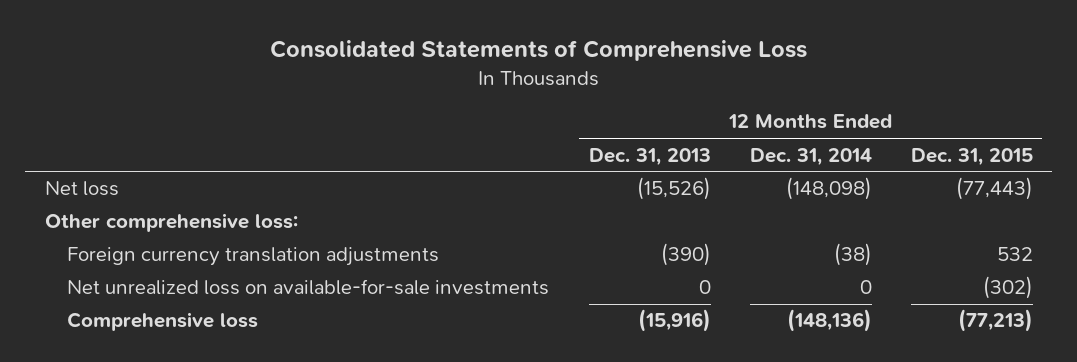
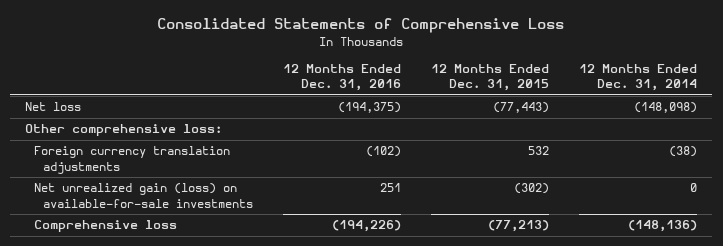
[588,147,711,166] Dec. 31, 2013 -> none
none -> [283,64,402,92] 12 Months Ended Dec. 31, 2016
[67,279,550,296] Net unrealized loss on available-for-sale investments -> [34,183,254,208] Net unrealized gain (loss) on available-for-sale investments

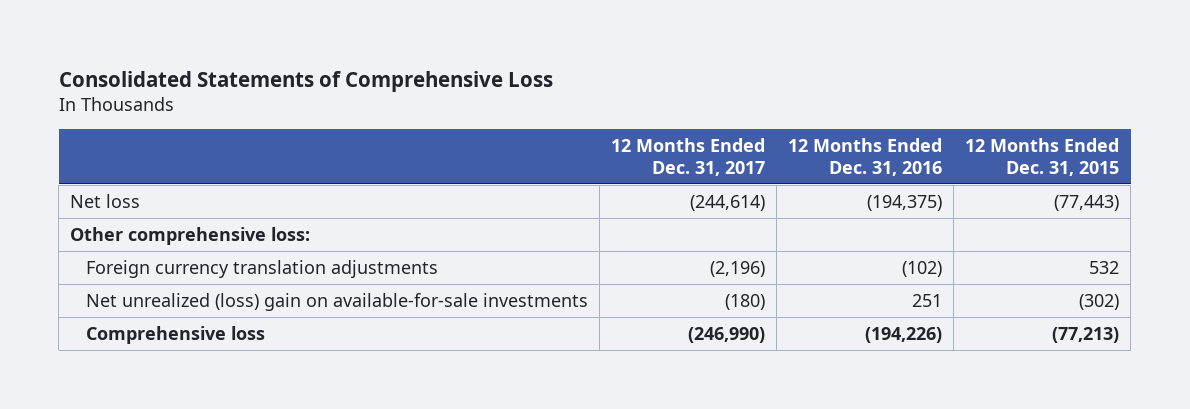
[579,64,698,92] 12 Months Ended Dec. 31, 2014 -> none
none -> [611,137,766,176] 12 Months Ended Dec. 31, 2017
[34,183,254,208] Net unrealized gain (loss) on available-for-sale investments -> [85,292,588,311] Net unrealized (loss) gain on available-for-sale investments

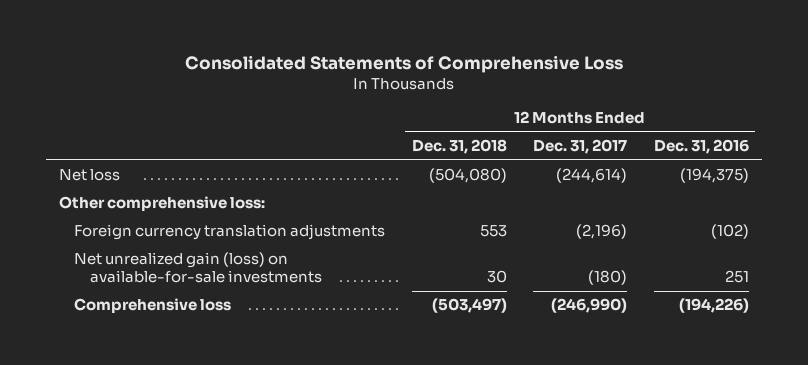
[965,137,1120,176] 12 Months Ended Dec. 31, 2015 -> none
none -> [411,139,507,155] Dec. 31, 2018
[85,292,588,311] Net unrealized (loss) gain on available-for-sale investments -> [74,252,322,284] Net unrealized gain (loss) on available-for-sale investments

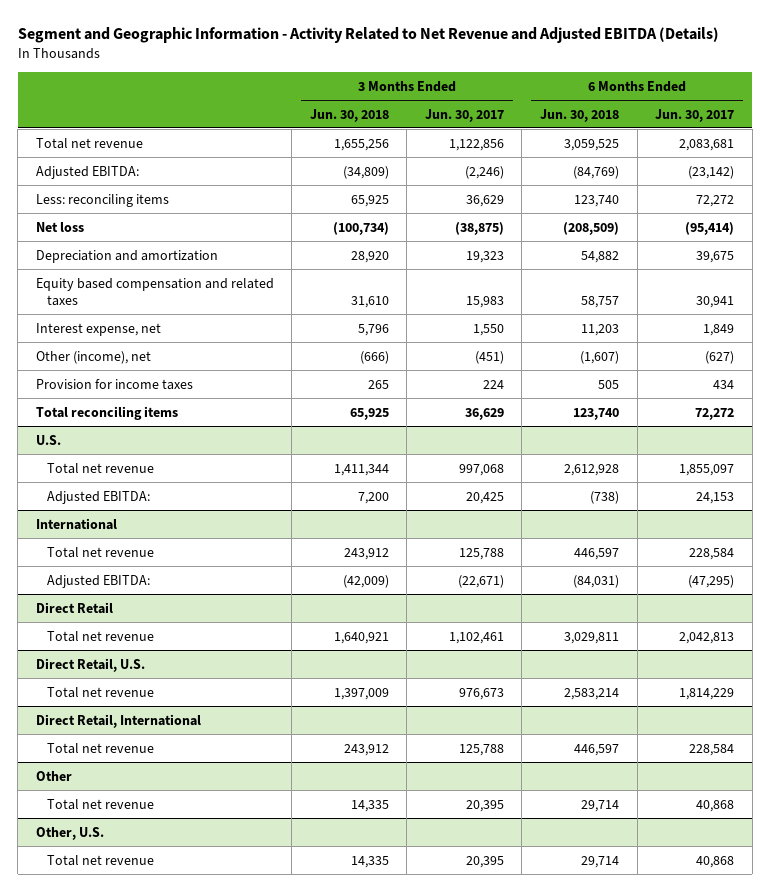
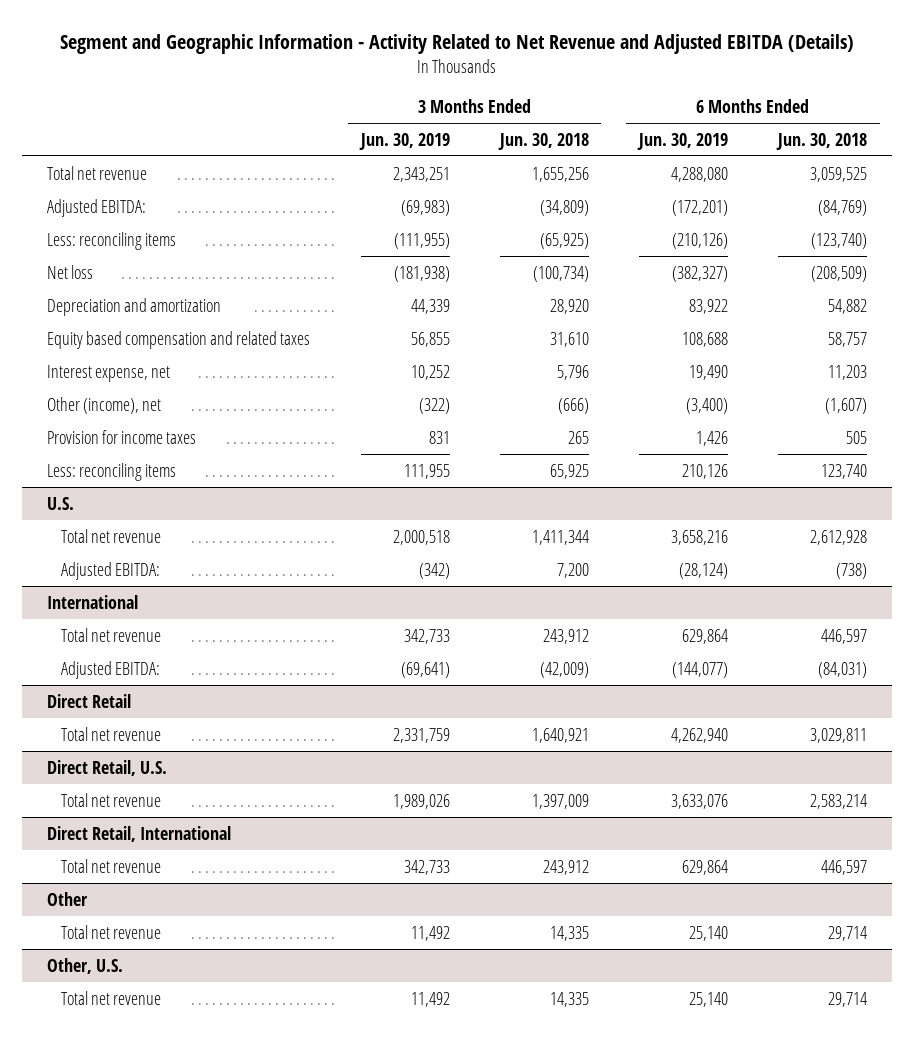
[424,108,504,122] Jun. 30, 2017 -> none
[655,108,735,122] Jun. 30, 2017 -> none
none -> [358,132,450,150] Jun. 30, 2019
none -> [636,132,728,150] Jun. 30, 2019
none -> [47,231,177,250] Less: reconciling items
[35,405,178,420] Total reconciling items -> none
[35,193,169,207] Less: reconciling items -> [47,462,177,481] Less: reconciling items

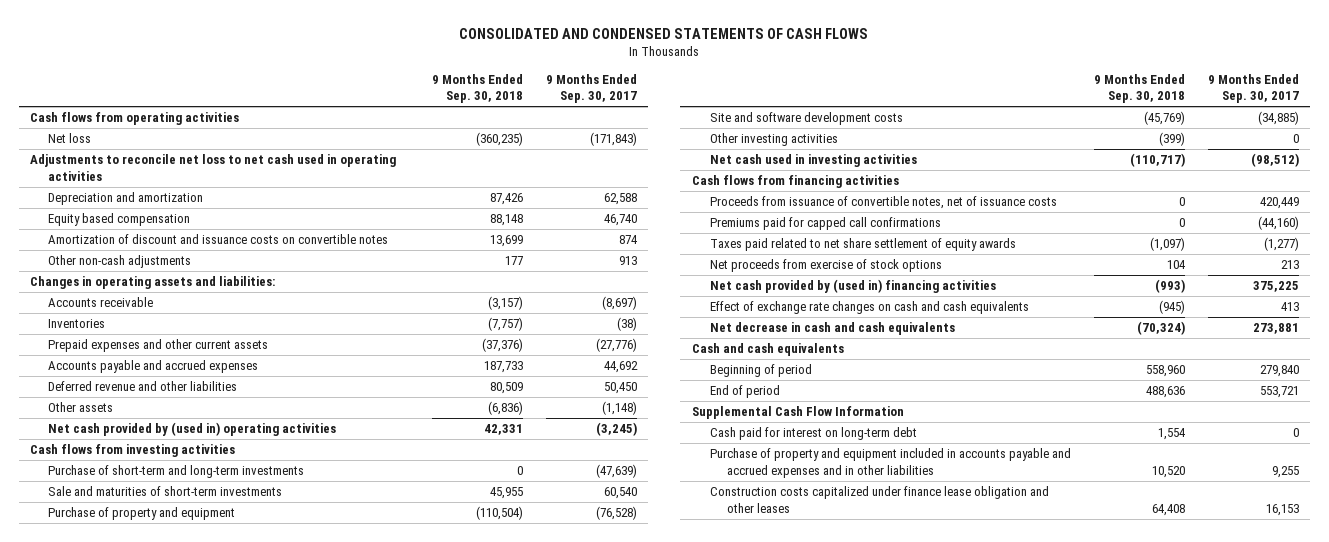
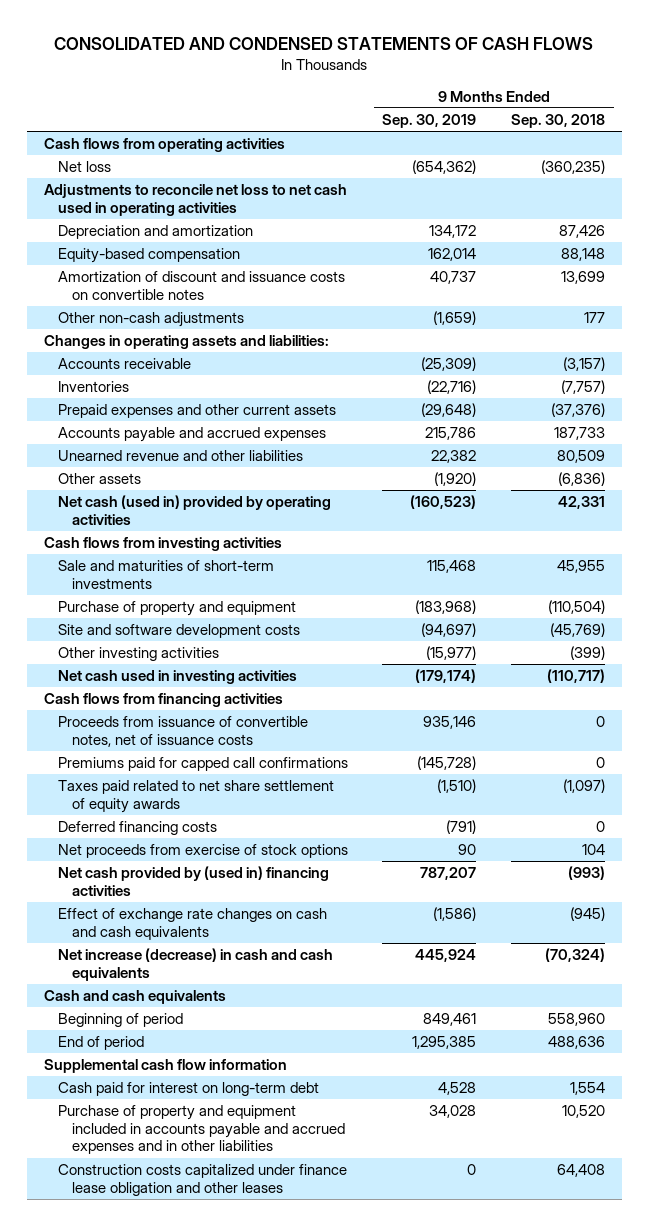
[545,73,637,104] 9 Months Ended Sep. 30, 2017 -> none
none -> [382,114,477,129] Sep. 30, 2019
[47,213,190,227] Equity based compensation -> [57,248,240,264] Equity-based compensation
[47,381,237,392] Deferred revenue and other liabilities -> [57,450,303,462] Unearned revenue and other liabilities
[47,422,336,437] Net cash provided by (used in) operating activities -> [57,495,331,525] Net cash (used in) provided by operating activities
[47,465,304,479] Purchase of short-term and long-term investments -> none
none -> [57,821,217,836] Deferred financing costs
[709,322,955,336] Net decrease in cash and cash equivalents -> [57,948,333,981] Net increase (decrease) in cash and cash equivalents
[691,406,904,420] Supplemental Cash Flow Information -> [44,1059,288,1074] Supplemental cash flow information

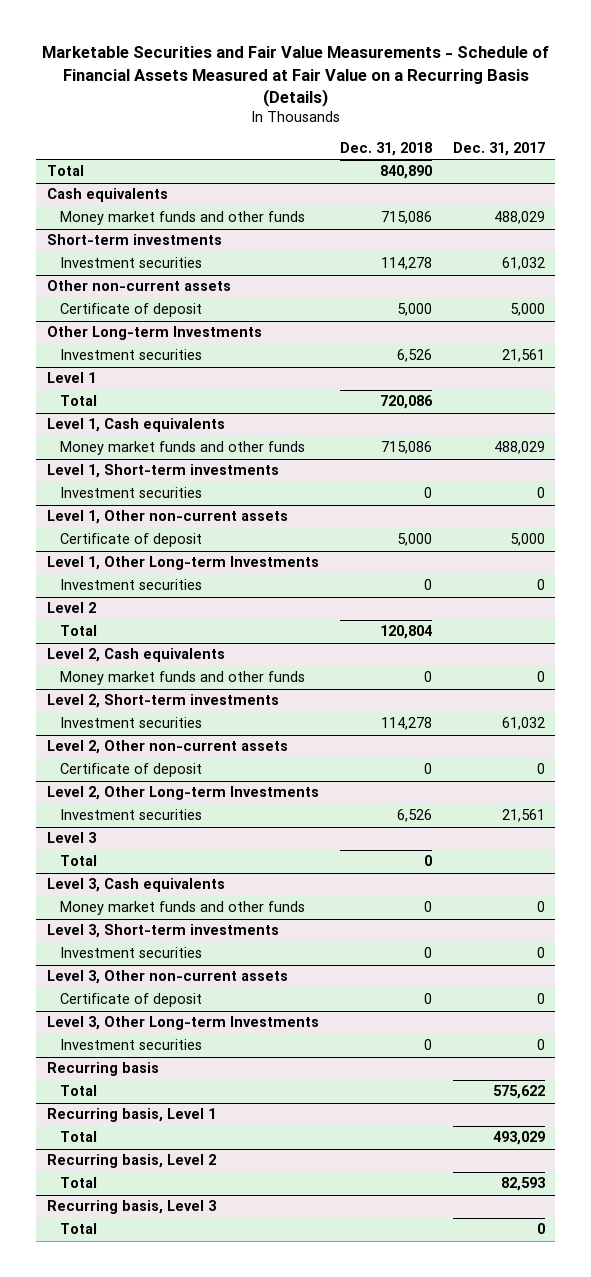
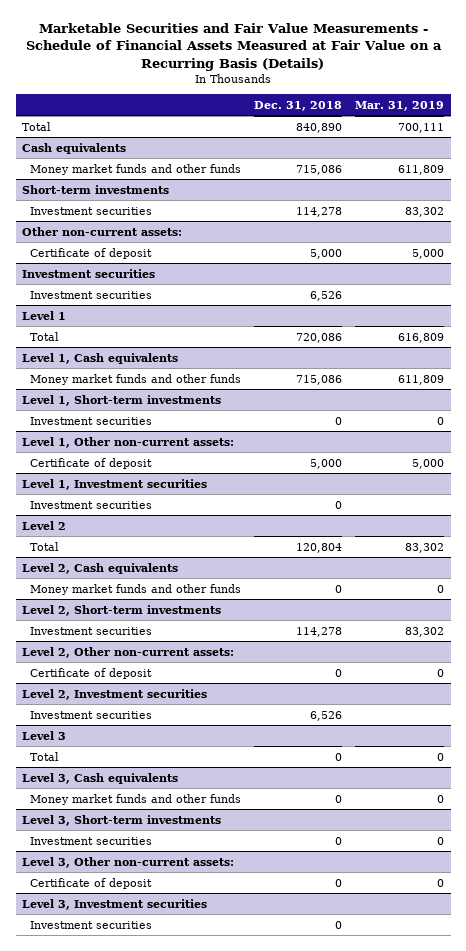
[452,141,545,156] Dec. 31, 2017 -> none
none -> [355,100,445,111] Mar. 31, 2019
[46,280,231,292] Other non-current assets -> [22,226,183,236] Other non-current assets:
[46,326,262,341] Other Long-term Investments -> [22,268,156,278] Investment securities
[46,510,288,525] Level 1, Other non-current assets -> [22,436,235,448] Level 1, Other non-current assets:
[46,556,319,571] Level 1, Other Long-term Investments -> none
none -> [22,478,208,490] Level 1, Investment securities
[46,740,288,755] Level 2, Other non-current assets -> [22,646,235,658] Level 2, Other non-current assets:
[46,786,319,801] Level 2, Other Long-term Investments -> none
none -> [22,688,208,700] Level 2, Investment securities
[46,970,288,985] Level 3, Other non-current assets -> [22,856,235,868] Level 3, Other non-current assets:
[46,1016,319,1031] Level 3, Other Long-term Investments -> none
none -> [22,898,208,910] Level 3, Investment securities
[46,1062,159,1077] Recurring basis -> none
[59,1085,97,1097] Total -> none
[46,1108,216,1123] Recurring basis, Level 1 -> none
[59,1131,97,1143] Total -> none
[46,1154,216,1169] Recurring basis, Level 2 -> none
[59,1177,97,1189] Total -> none
[46,1200,216,1215] Recurring basis, Level 3 -> none
[59,1223,97,1235] Total -> none

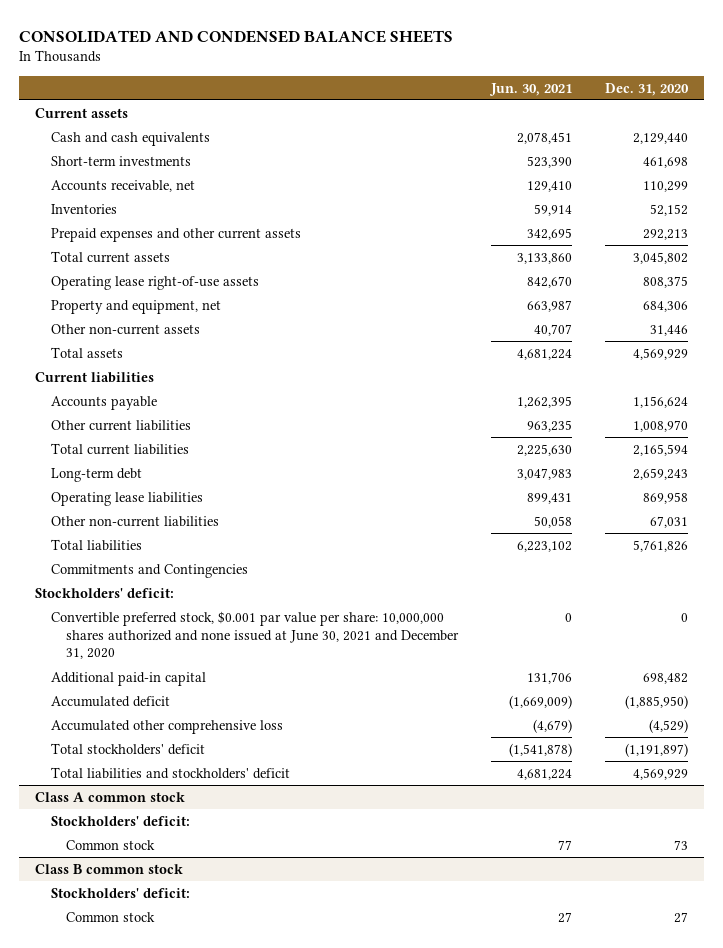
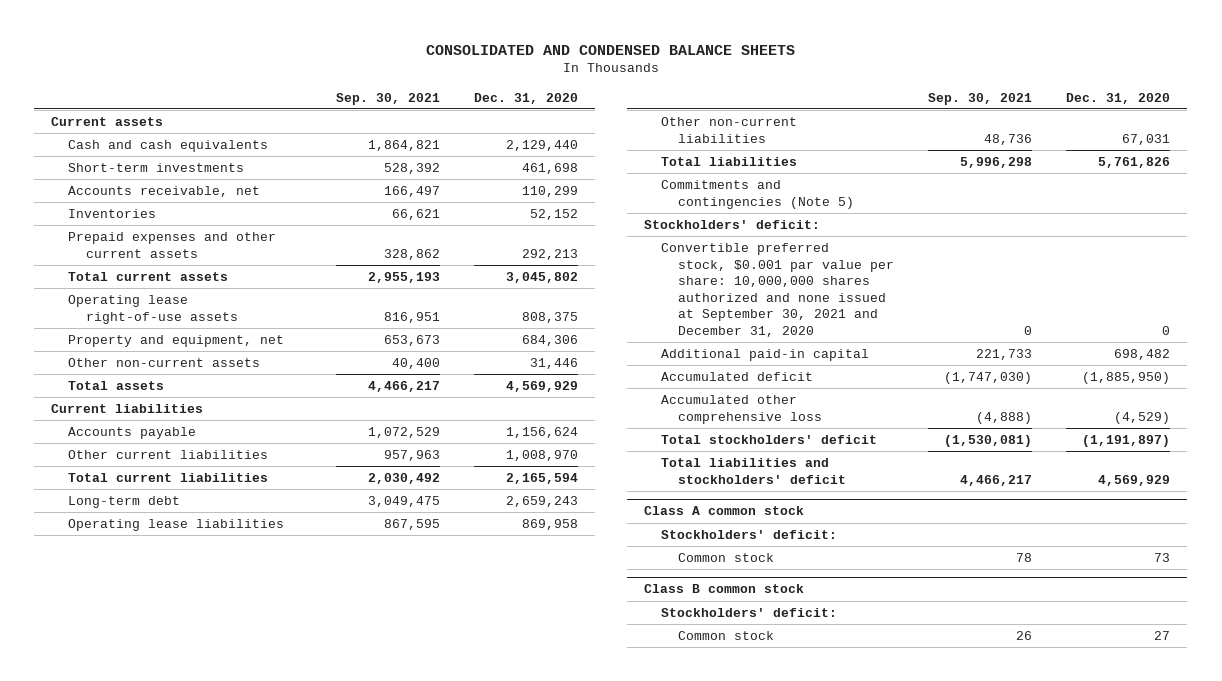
[488,82,572,96] Jun. 30, 2021 -> none
none -> [335,92,440,105] Sep. 30, 2021
[50,563,248,578] Commitments and Contingencies -> [661,180,855,209] Commitments and contingencies (Note 5)
[50,610,460,660] Convertible preferred stock, $0.001 par value per share: 10,000,000 shares authorized and none issued at June 30, 2021 and December 31, 2020 -> [661,243,895,337] Convertible preferred stock, $0.001 par value per share: 10,000,000 shares authorized and none issued at September 30, 2021 and December 31, 2020

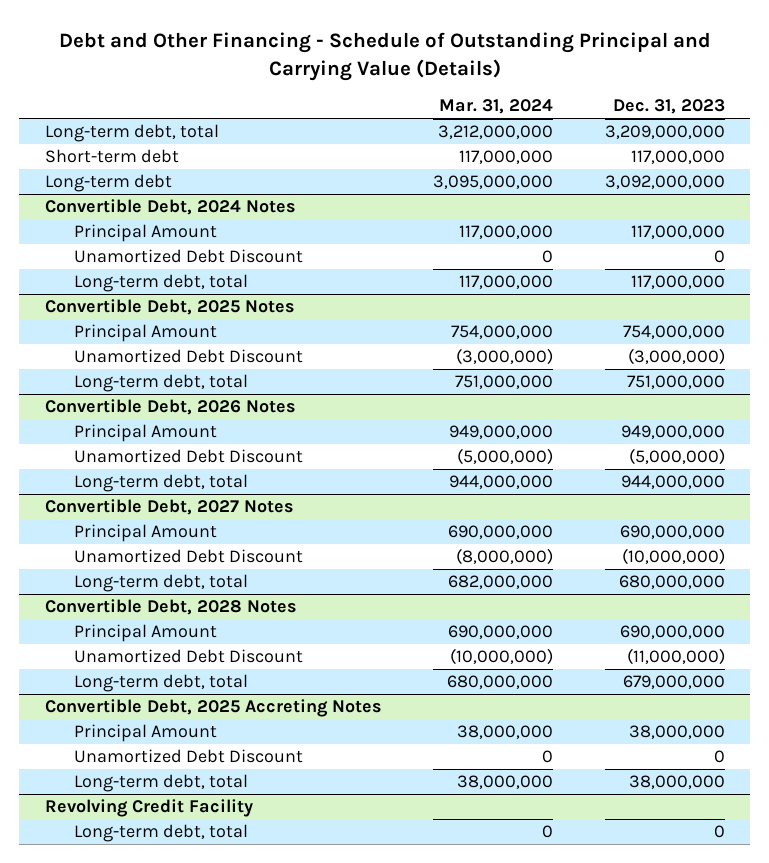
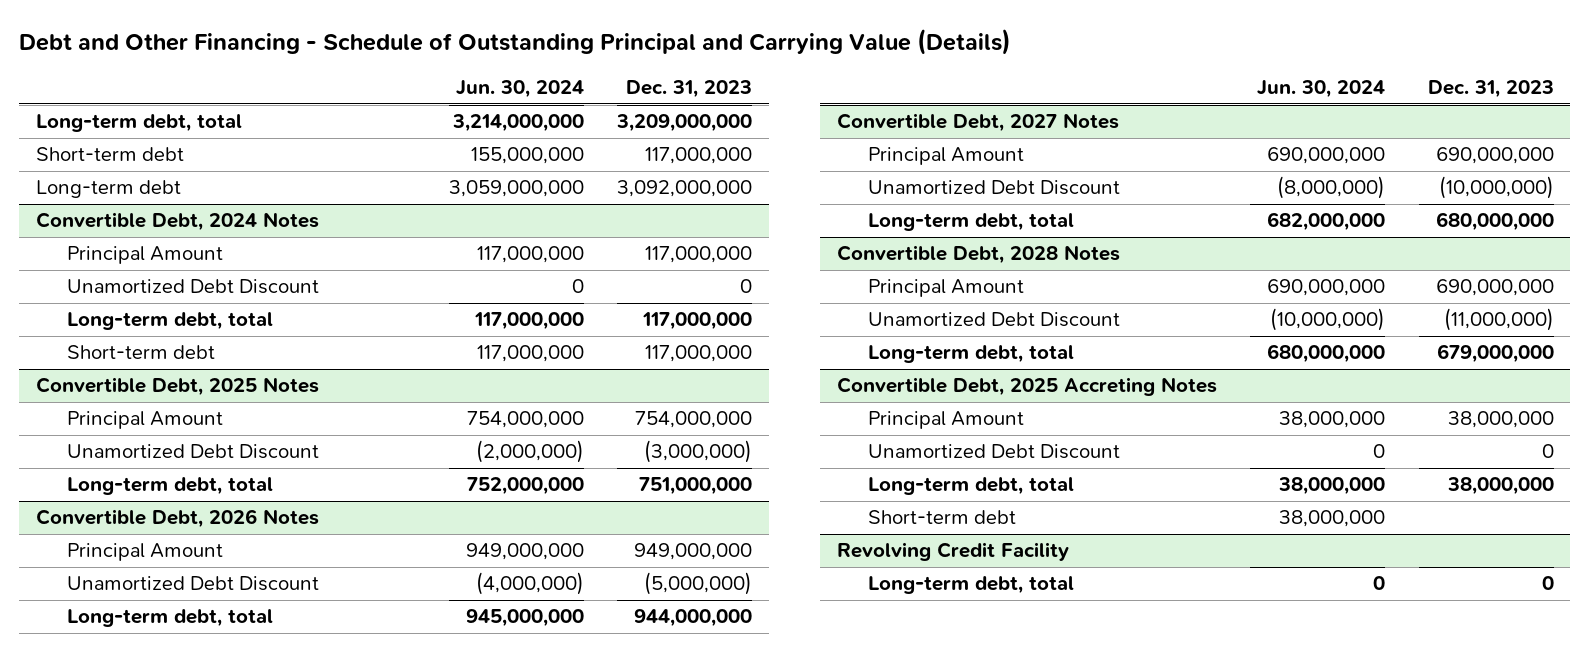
[439,99,554,115] Mar. 31, 2024 -> none
none -> [455,80,584,99] Jun. 30, 2024
none -> [66,345,215,360] Short-term debt
none -> [867,510,1016,525] Short-term debt

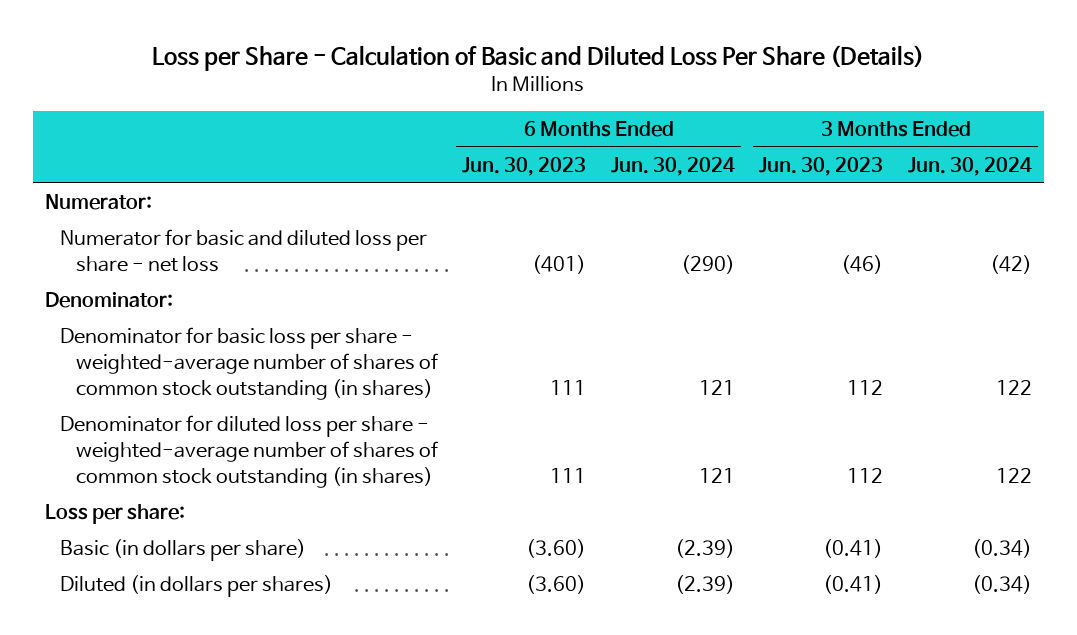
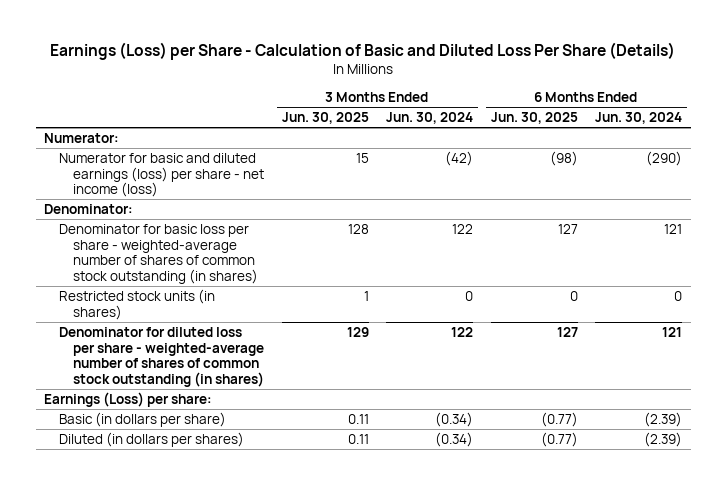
[152,44,925,71] Loss per Share - Calculation of Basic and Diluted Loss Per Share (Details) -> [50,42,676,61] Earnings (Loss) per Share - Calculation of Basic and Diluted Loss Per Share (Details)
[462,156,587,176] Jun. 30, 2023 -> none
[759,156,884,176] Jun. 30, 2023 -> none
none -> [281,112,369,125] Jun. 30, 2025
none -> [490,112,578,125] Jun. 30, 2025
[60,229,428,273] Numerator for basic and diluted loss per share - net loss -> [58,152,265,198] Numerator for basic and diluted earnings (loss) per share - net income (loss)
none -> [58,288,215,320] Restricted stock units (in shares)
[44,504,185,525] Loss per share: -> [44,391,213,407] Earnings (Loss) per share:

